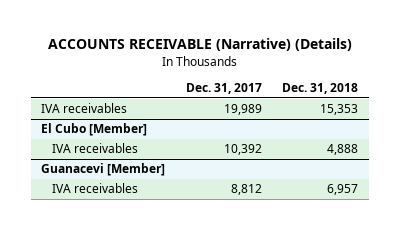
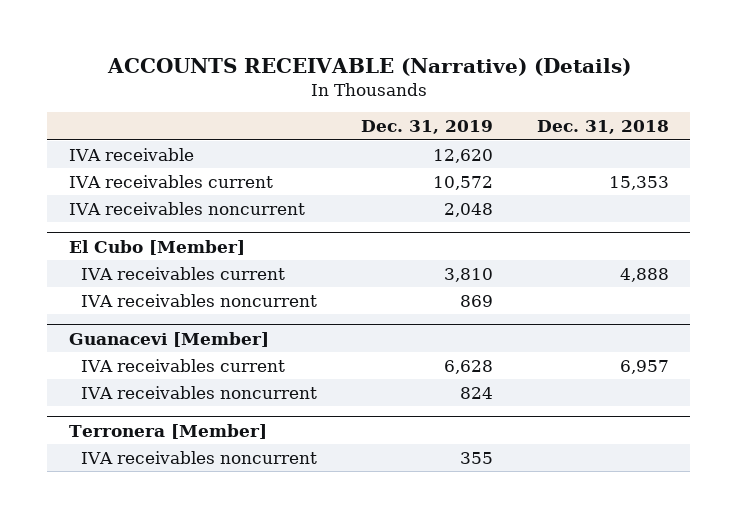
[185,83,262,95] Dec. 31, 2017 -> none
none -> [361,120,494,135] Dec. 31, 2019
none -> [68,147,194,161] IVA receivable
[40,103,127,114] IVA receivables -> [68,174,273,188] IVA receivables current
none -> [68,201,305,215] IVA receivables noncurrent
[52,143,139,154] IVA receivables -> [81,266,286,280] IVA receivables current
none -> [81,293,318,307] IVA receivables noncurrent
[52,183,139,194] IVA receivables -> [81,358,286,372] IVA receivables current
none -> [81,385,318,399] IVA receivables noncurrent
none -> [68,423,267,439] Terronera [Member]
none -> [81,450,318,464] IVA receivables noncurrent

